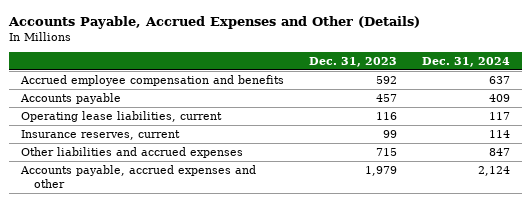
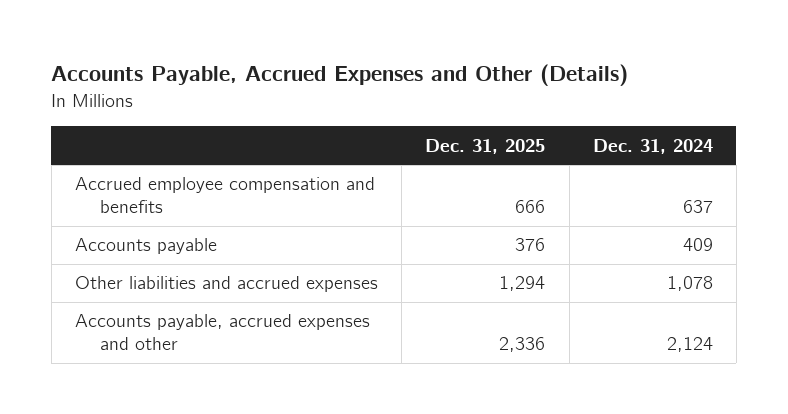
[308,56,397,67] Dec. 31, 2023 -> none
none -> [425,138,546,154] Dec. 31, 2025
[21,111,223,123] Operating lease liabilities, current -> none
[21,130,181,141] Insurance reserves, current -> none
[488,148,510,157] 847 -> [666,276,713,292] 1,078

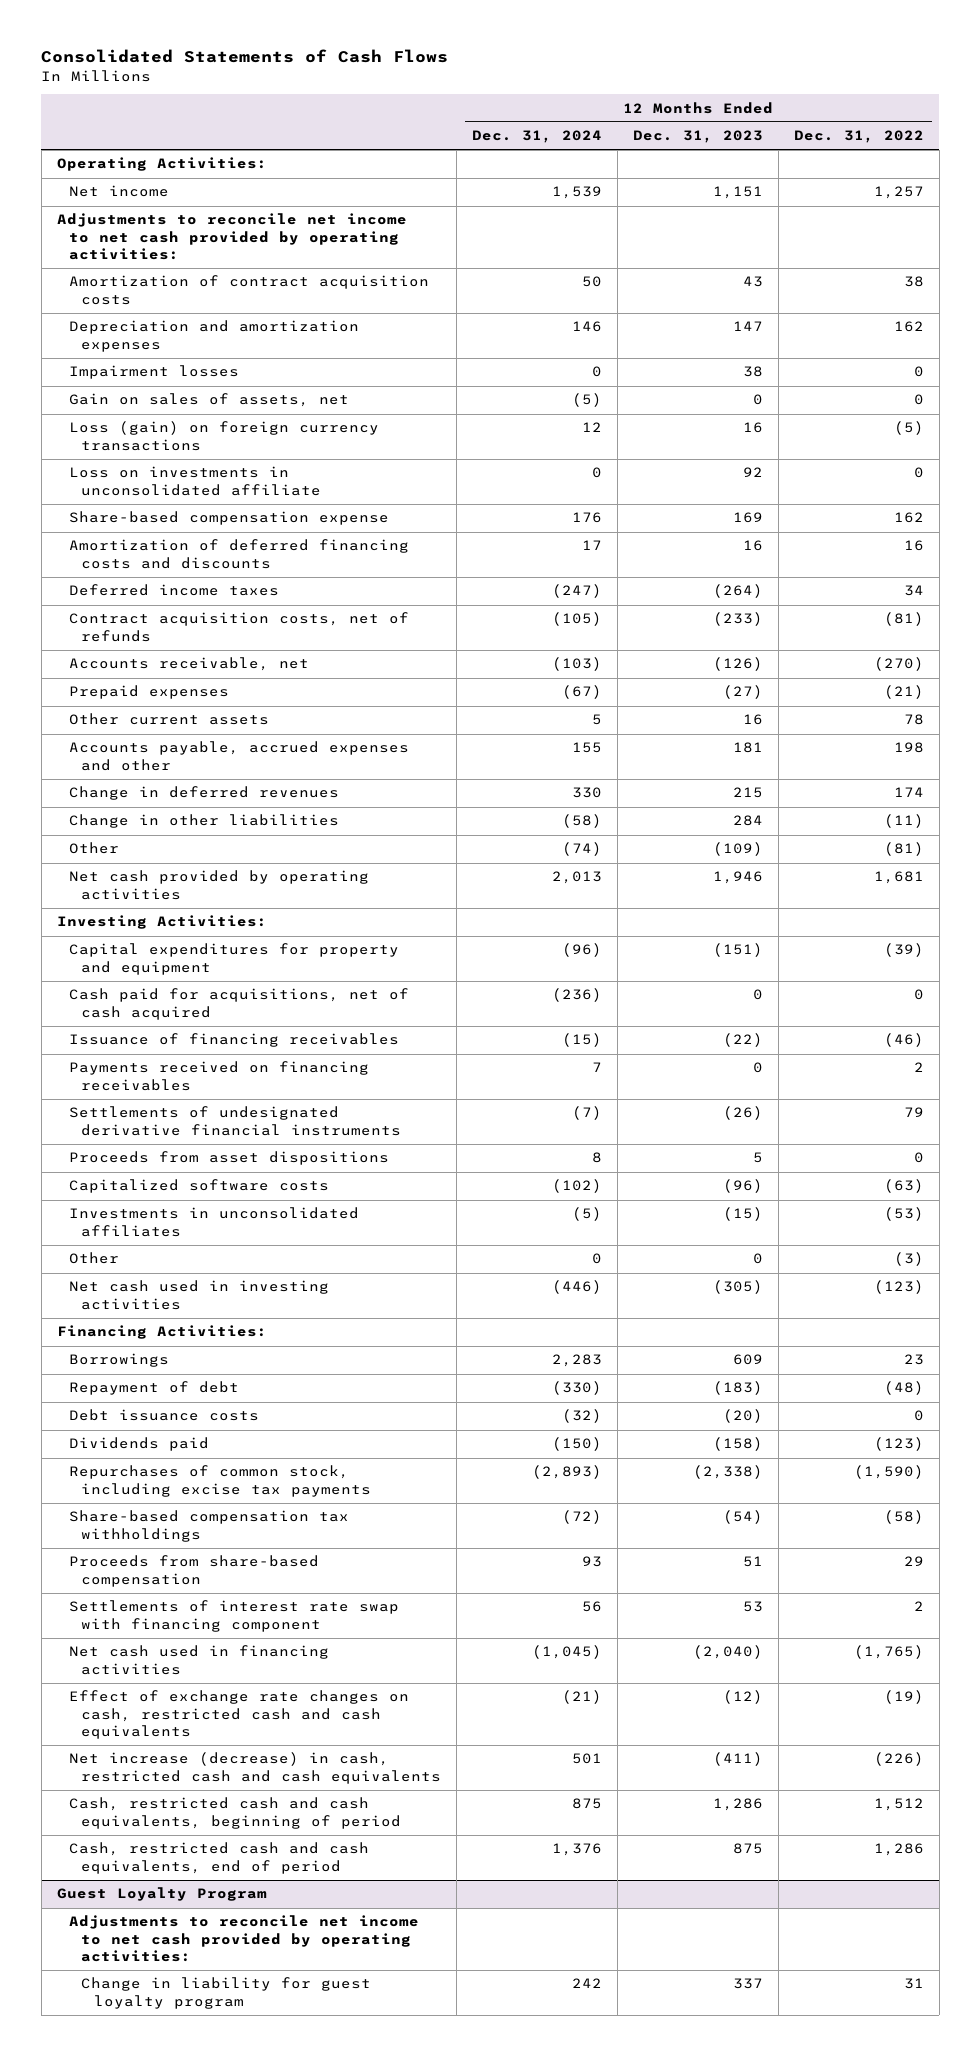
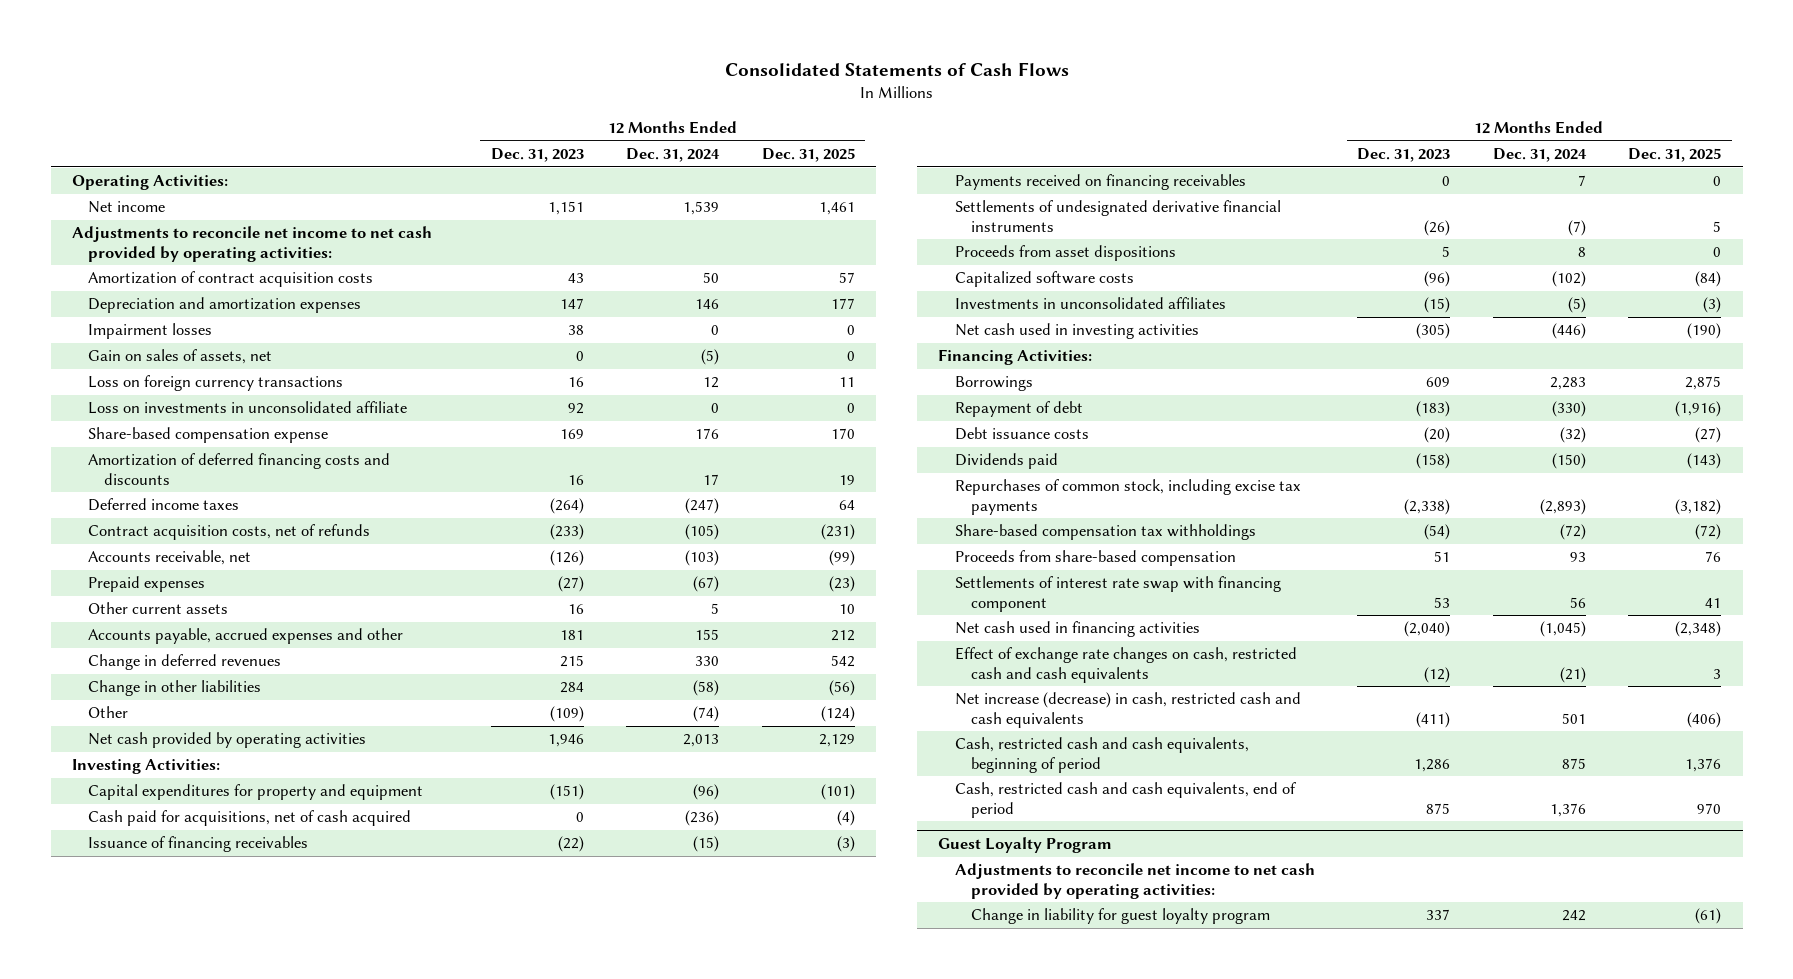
[793,130,924,144] Dec. 31, 2022 -> none
none -> [761,148,855,163] Dec. 31, 2025
[69,421,380,451] Loss (gain) on foreign currency transactions -> [88,375,344,392] Loss on foreign currency transactions
[69,1252,120,1265] Other -> none

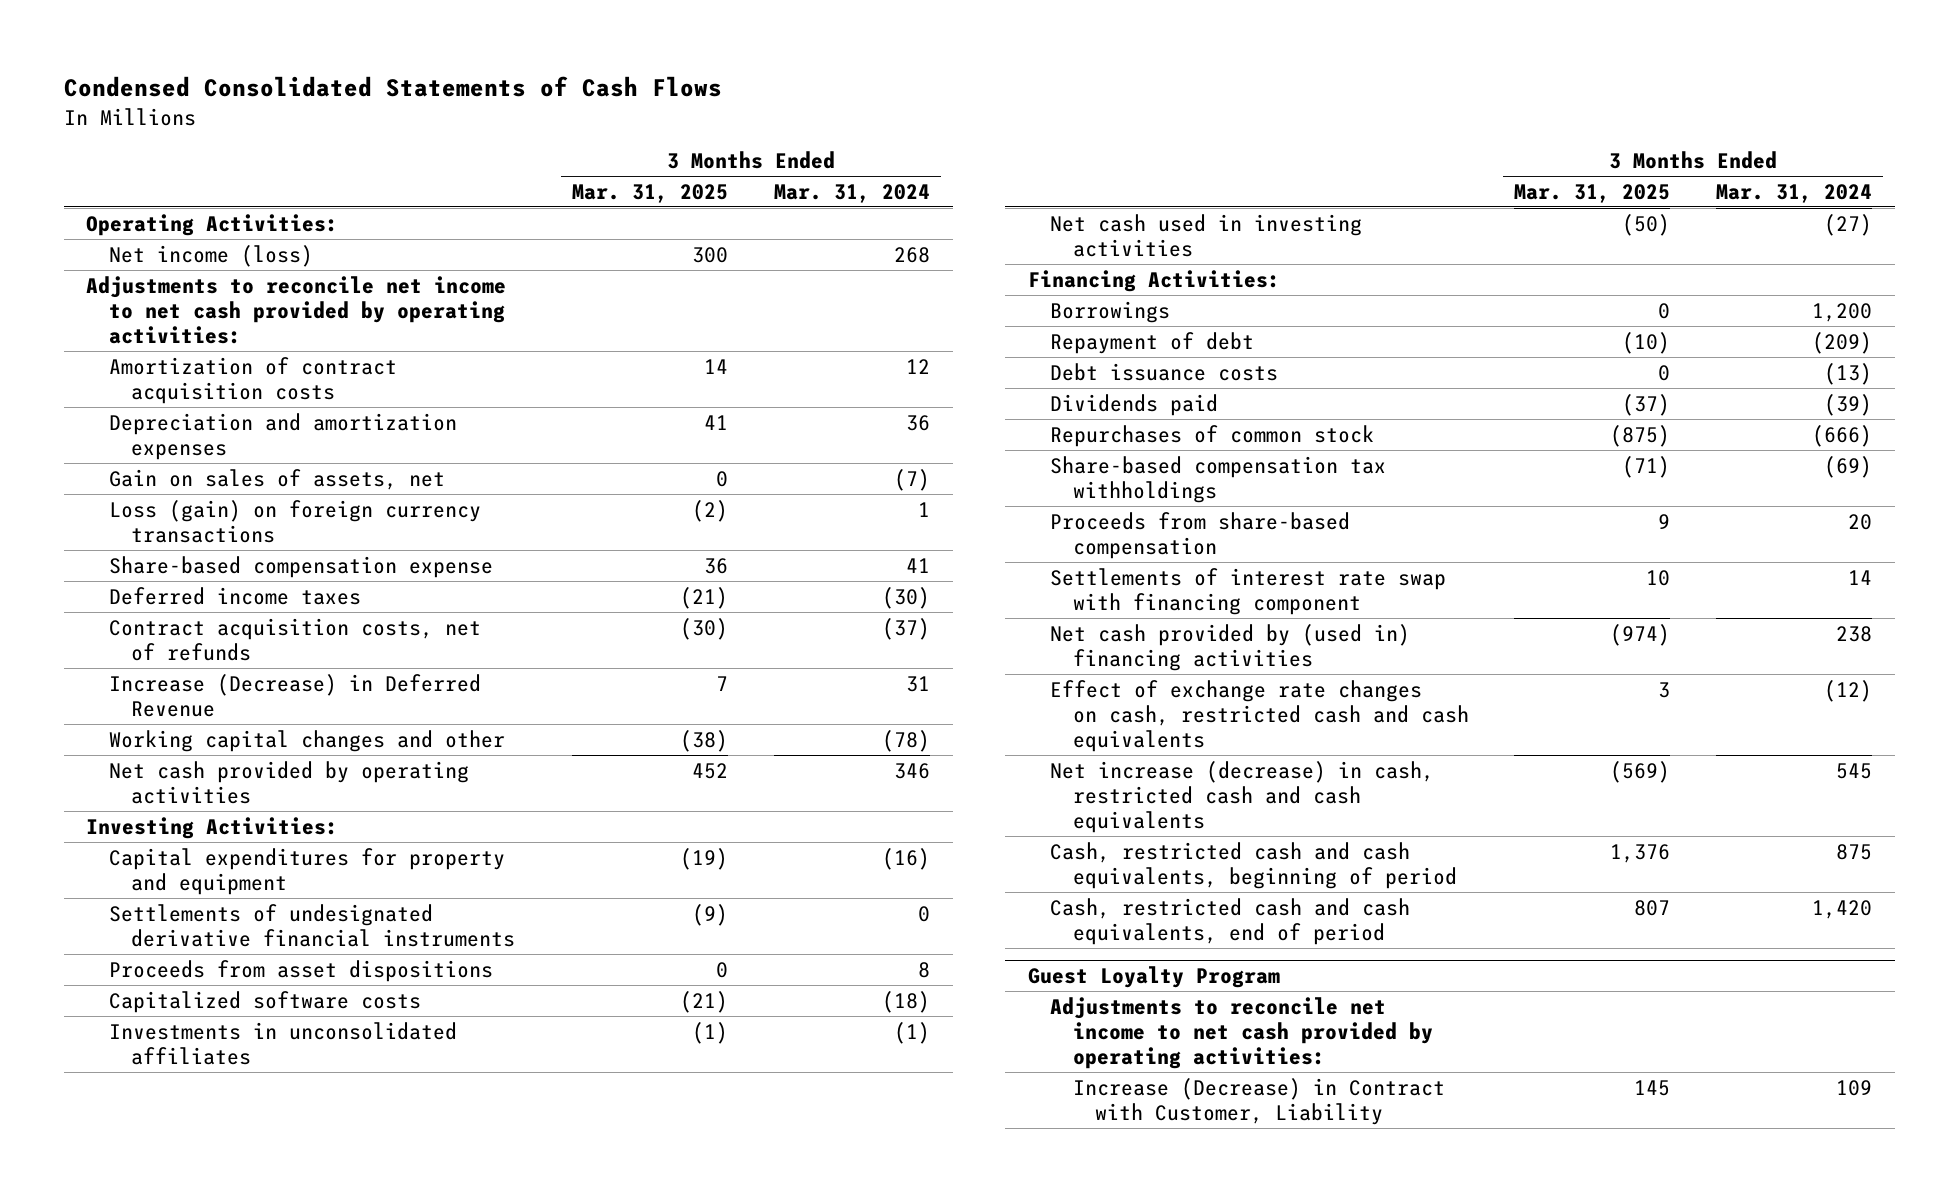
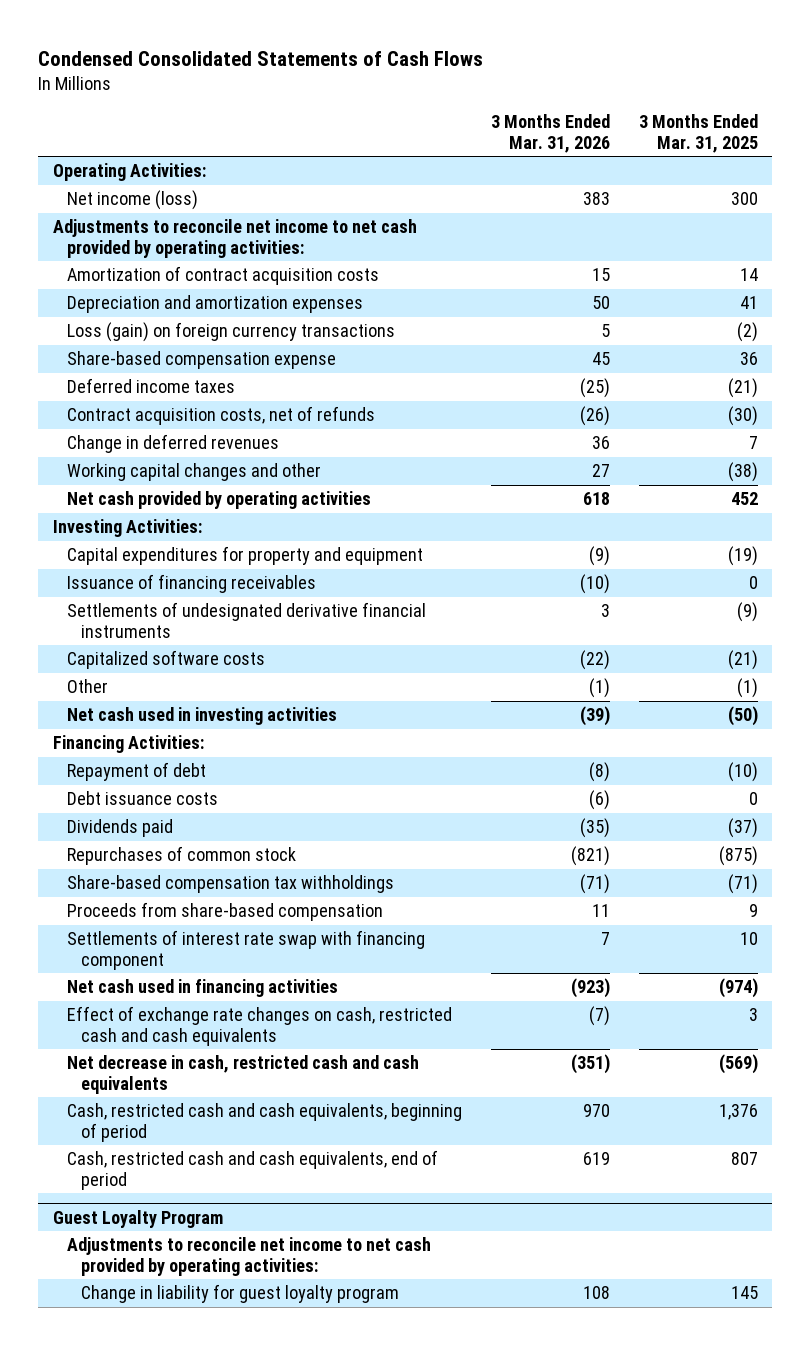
[774,183,931,203] Mar. 31, 2024 -> none
none -> [490,114,610,153] 3 Months Ended Mar. 31, 2026
[108,468,445,490] Gain on sales of assets, net -> none
[108,673,481,717] Increase (Decrease) in Deferred Revenue -> [67,434,280,454] Change in deferred revenues
none -> [67,574,317,594] Issuance of financing receivables
[108,959,493,982] Proceeds from asset dispositions -> none
[108,1021,457,1065] Investments in unconsolidated affiliates -> none
none -> [67,679,109,694] Other
[1050,300,1171,323] Borrowings -> none
[1050,623,1411,671] Net cash provided by (used in) financing activities -> [67,979,339,998] Net cash used in financing activities
[1050,760,1435,833] Net increase (decrease) in cash, restricted cash and cash equivalents -> [67,1055,420,1094] Net decrease in cash, restricted cash and cash equivalents
[1072,1077,1445,1125] Increase (Decrease) in Contract with Customer, Liability -> [81,1284,400,1304] Change in liability for guest loyalty program

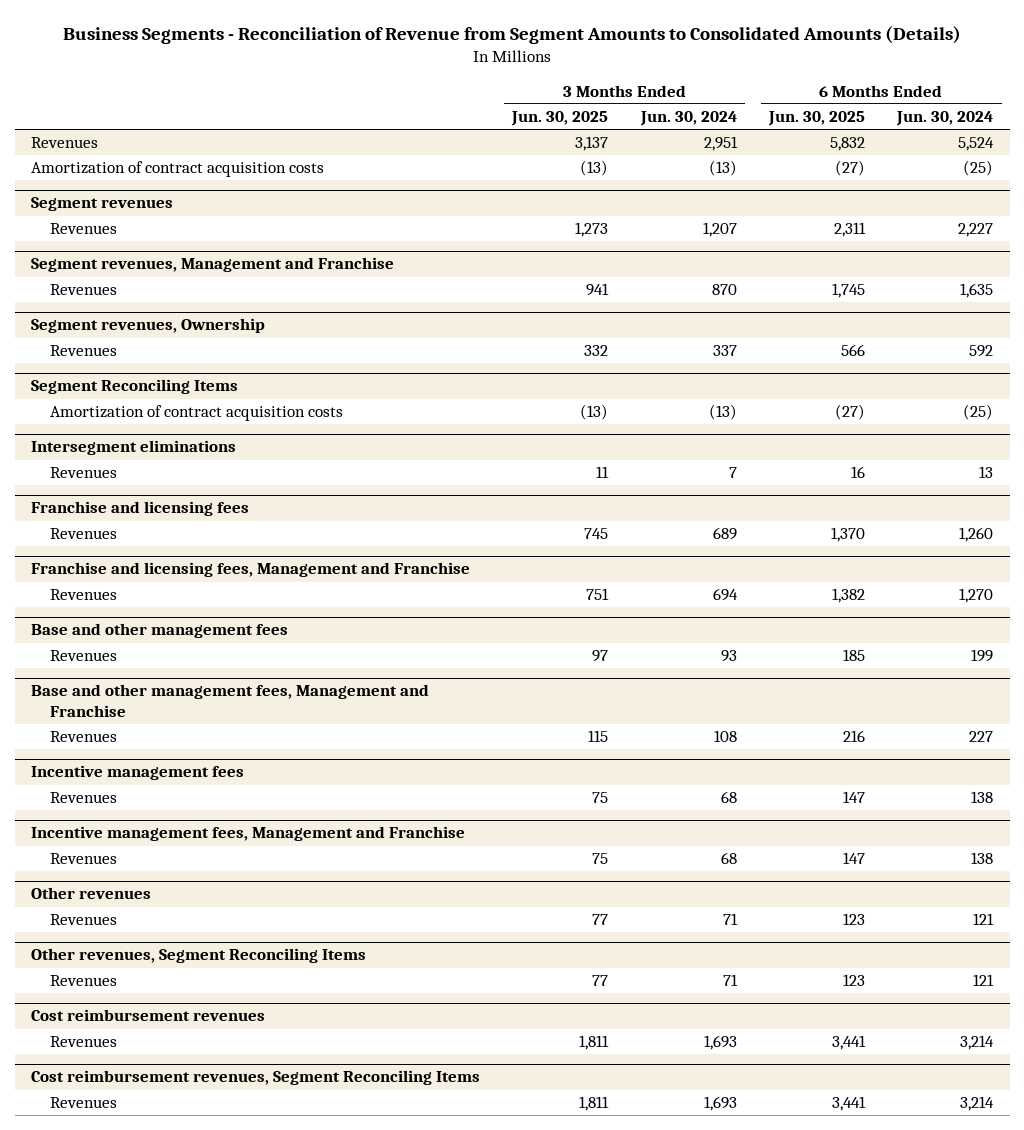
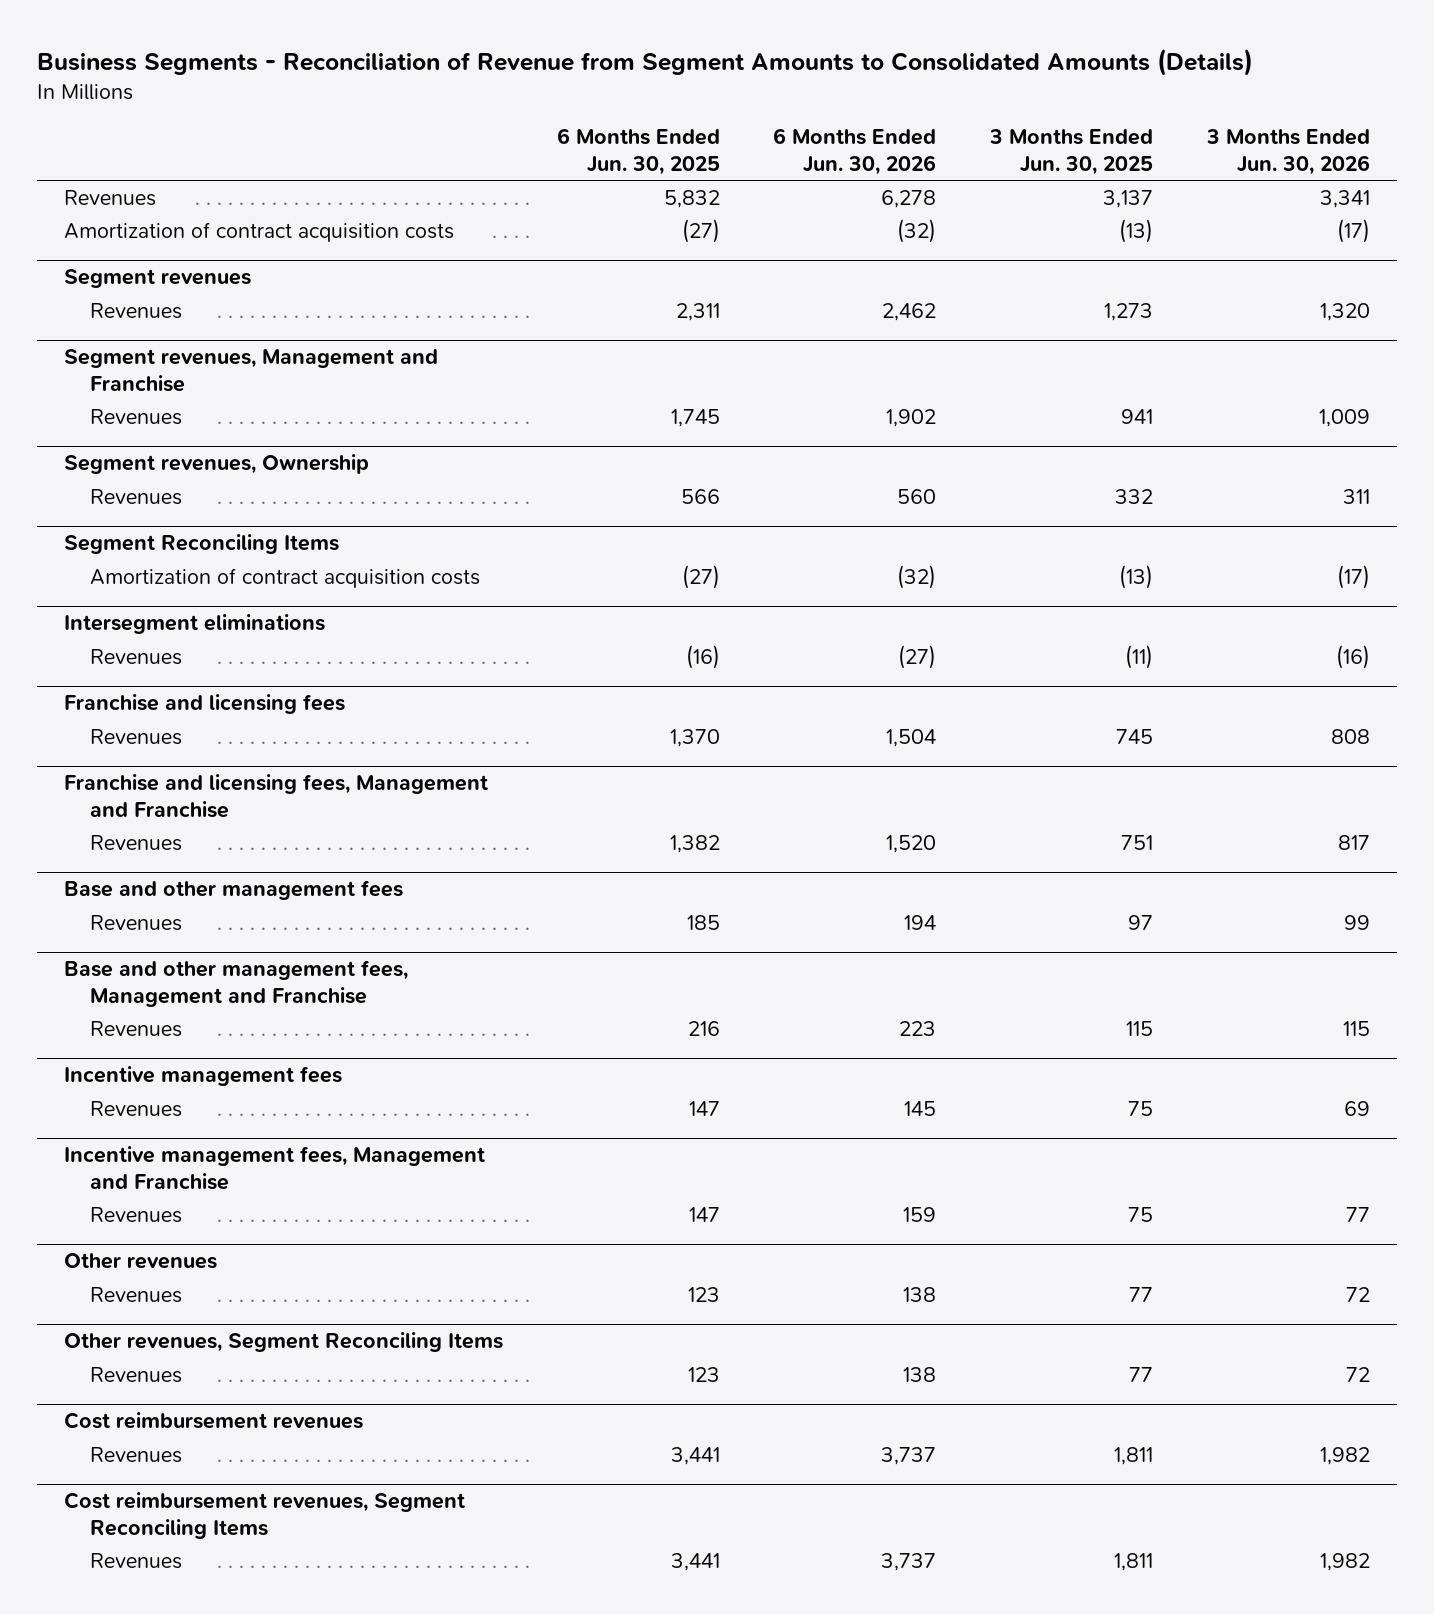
[639,110,737,126] Jun. 30, 2024 -> none
[896,110,994,126] Jun. 30, 2024 -> none
none -> [773,128,937,175] 6 Months Ended Jun. 30, 2026
none -> [1206,129,1371,175] 3 Months Ended Jun. 30, 2026
[596,466,610,479] 11 -> [1125,645,1154,670] (11)
[851,466,866,479] 16 -> [685,645,720,670] (16)

